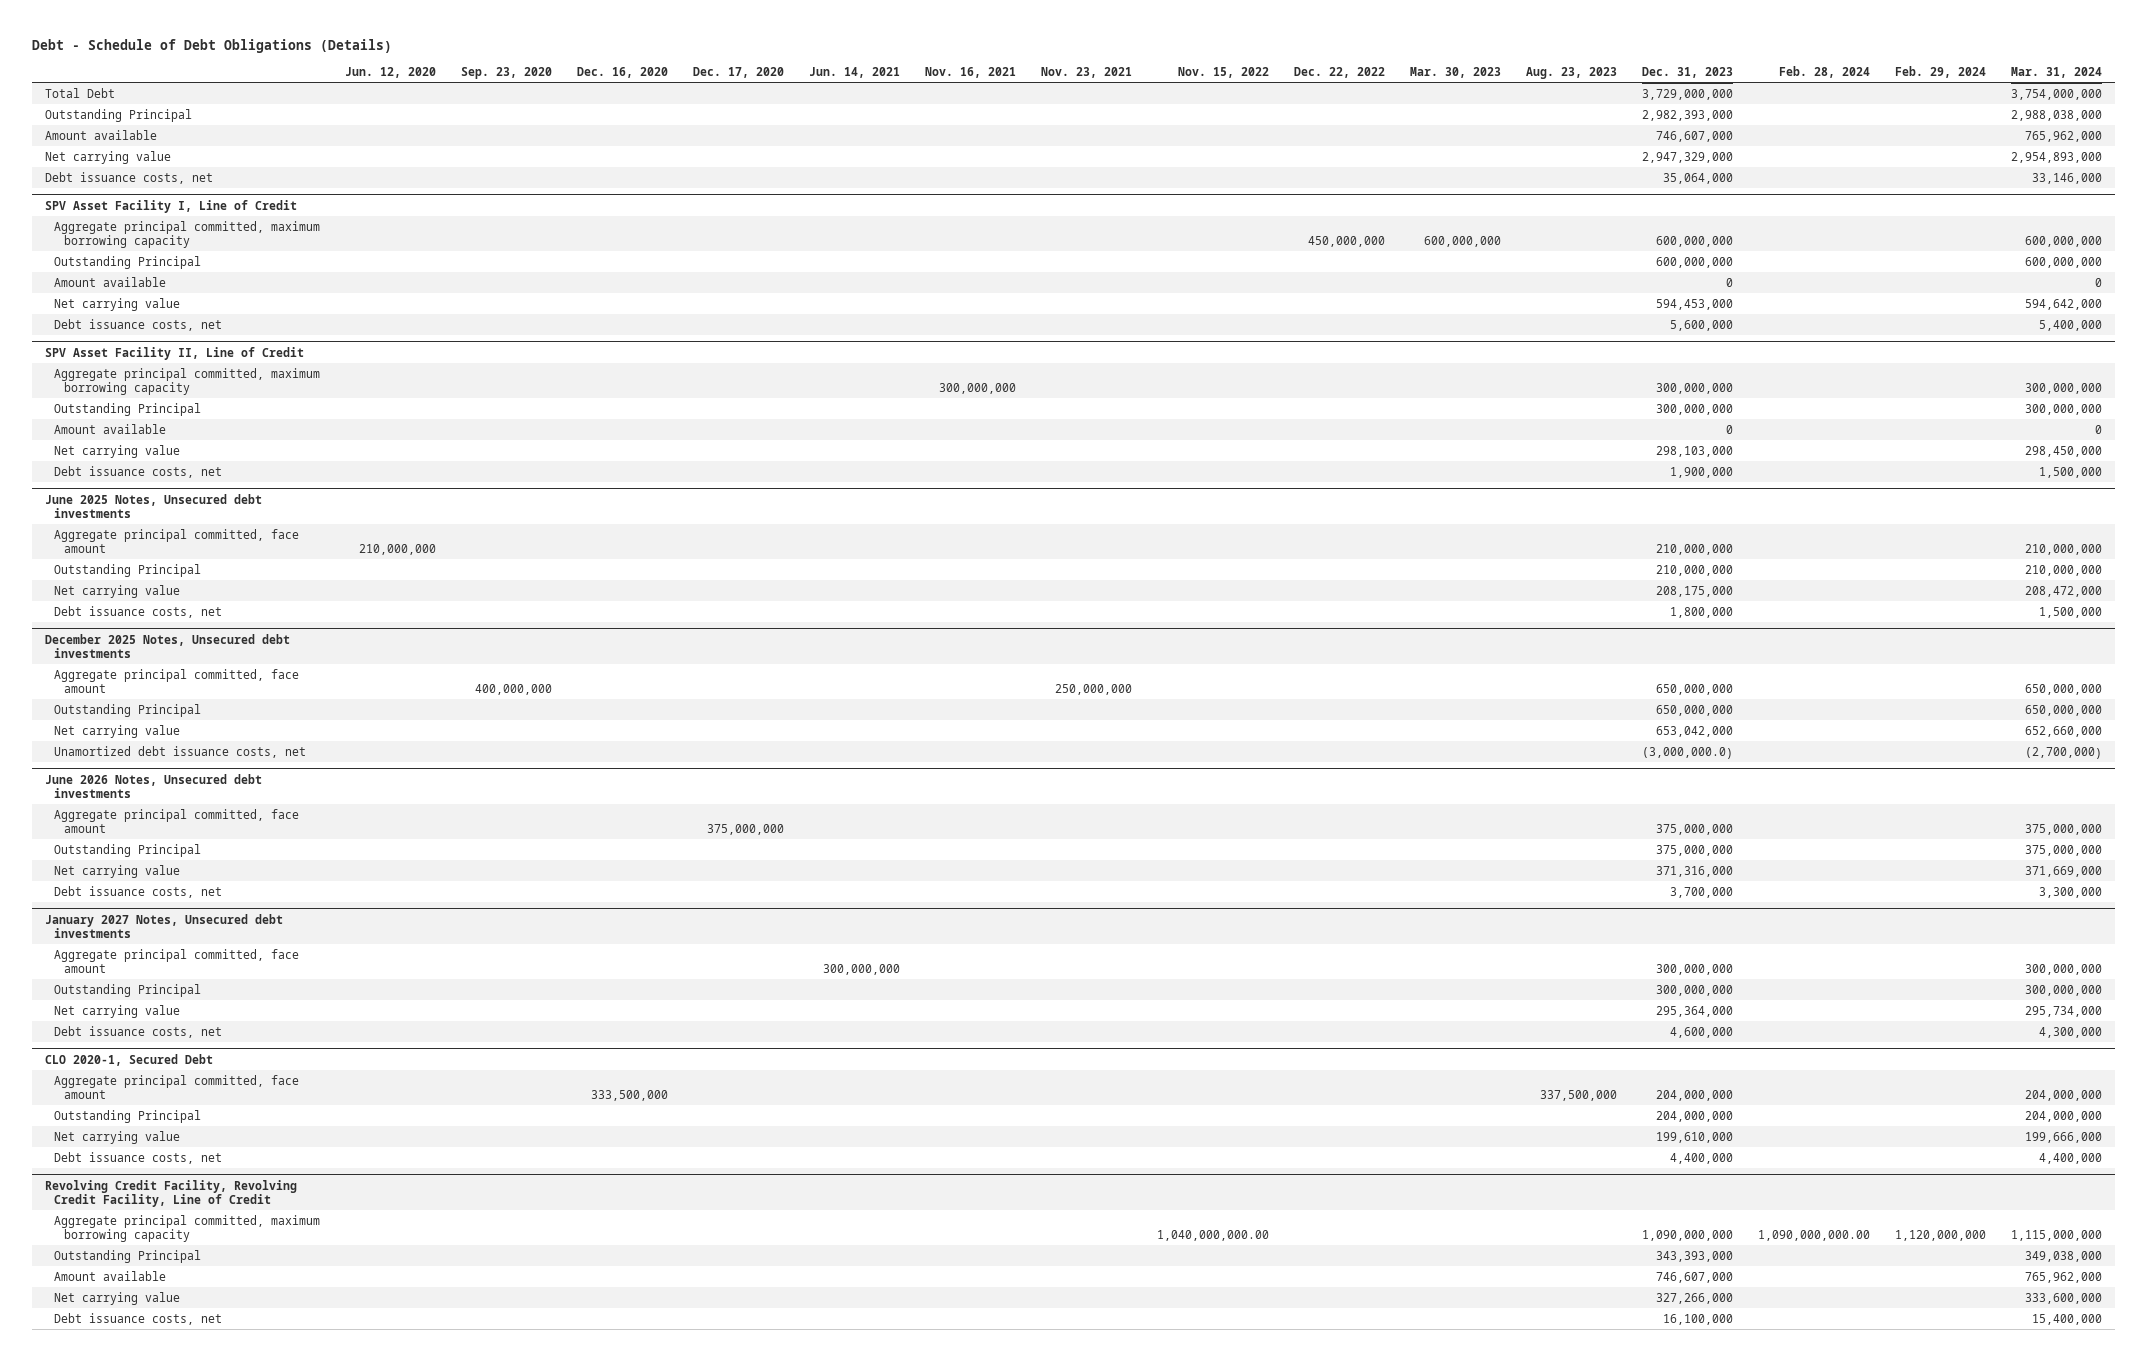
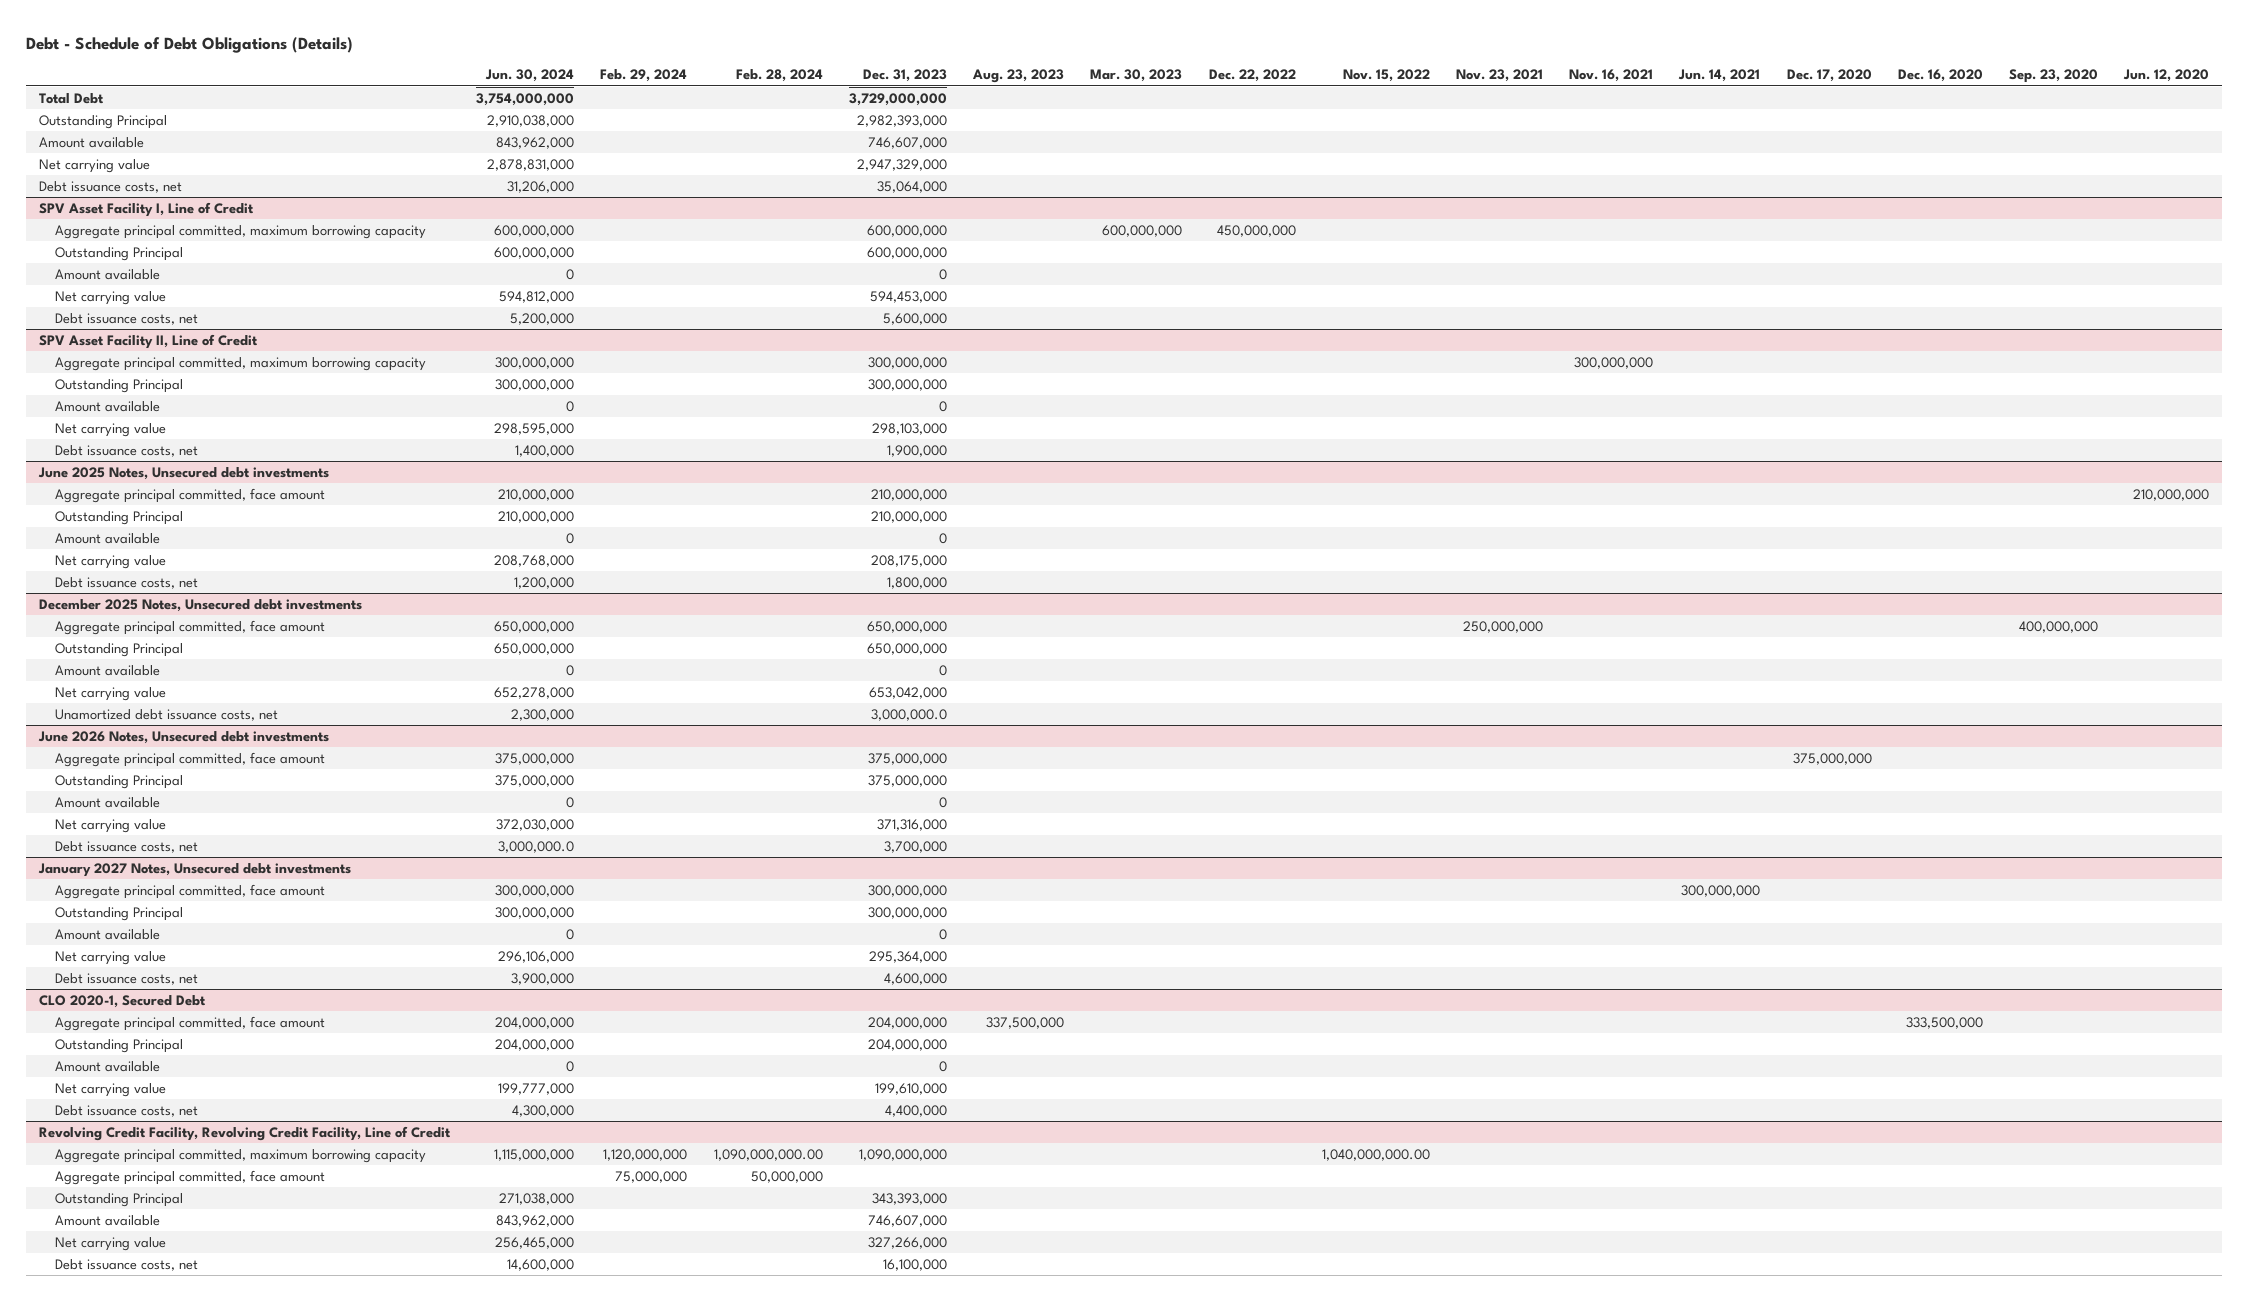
[2011,66,2103,78] Mar. 31, 2024 -> none
none -> [485,69,575,83] Jun. 30, 2024
none -> [55,532,161,544] Amount available
none -> [55,664,161,676] Amount available
[1642,746,1734,759] (3,000,000.0) -> [870,708,947,721] 3,000,000.0
none -> [55,796,161,808] Amount available
none -> [55,928,161,940] Amount available
none -> [55,1060,161,1072] Amount available
none -> [55,1169,326,1185] Aggregate principal committed, face amount

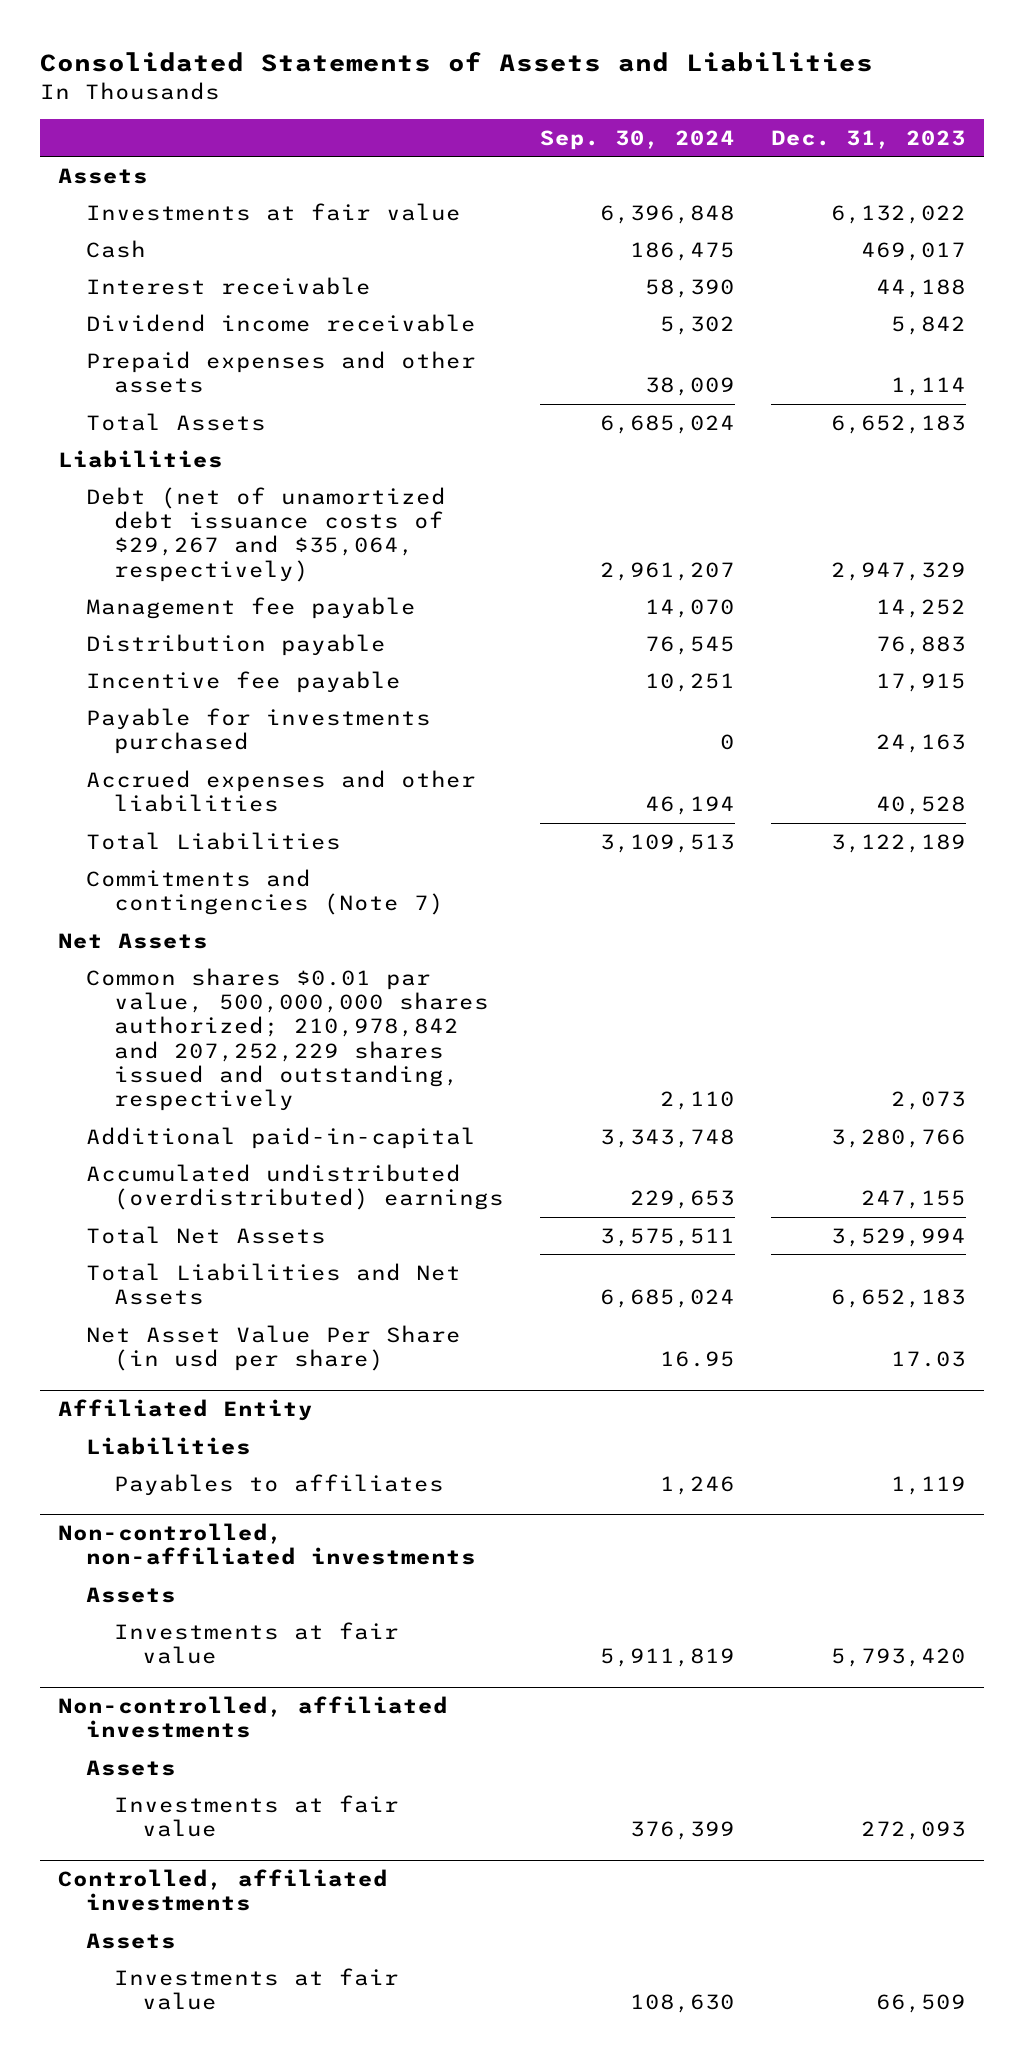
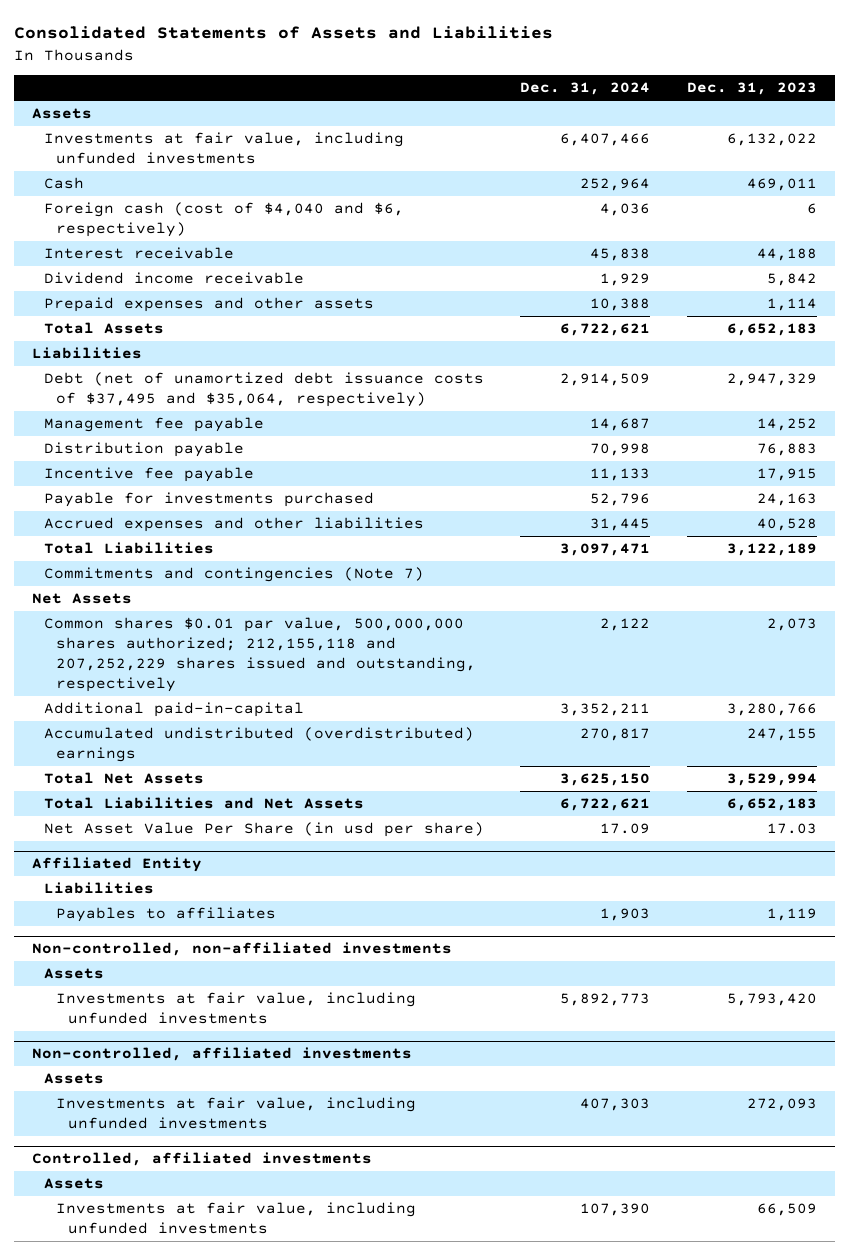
[540,129,736,150] Sep. 30, 2024 -> none
none -> [520,82,651,96] Dec. 31, 2024
[86,202,462,221] Investments at fair value -> [43,132,404,165] Investments at fair value, including unfunded investments
[861,241,967,261] 469,017 -> [746,178,817,192] 469,011
none -> [43,202,404,238] Foreign cash (cost of $4,040 and $6, respectively)
[86,486,447,582] Debt (net of unamortized debt issuance costs of $29,267 and $35,064, respectively) -> [43,372,484,408] Debt (net of unamortized debt issuance costs of $37,495 and $35,064, respectively)
[86,967,490,1112] Common shares $0.01 par value, 500,000,000 shares authorized; 210,978,842 and 207,252,229 shares issued and outstanding, respectively -> [43,617,477,693] Common shares $0.01 par value, 500,000,000 shares authorized; 212,155,118 and 207,252,229 shares issued and outstanding, respectively
[114,1621,400,1665] Investments at fair value -> [56,992,417,1025] Investments at fair value, including unfunded investments
[114,1794,400,1838] Investments at fair value -> [56,1097,417,1130] Investments at fair value, including unfunded investments
[114,1967,400,2011] Investments at fair value -> [56,1202,417,1235] Investments at fair value, including unfunded investments

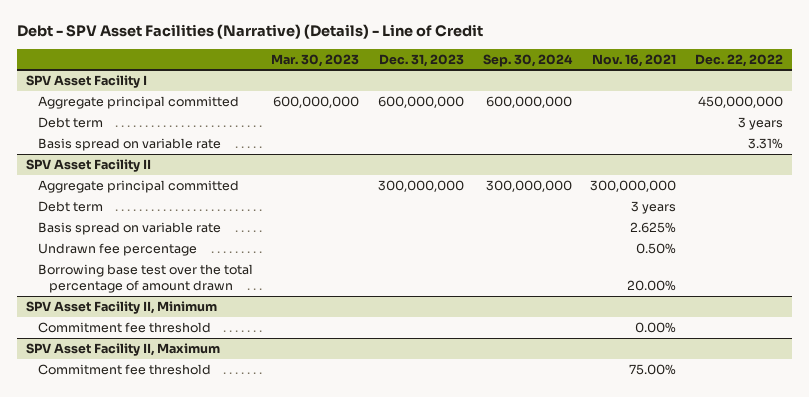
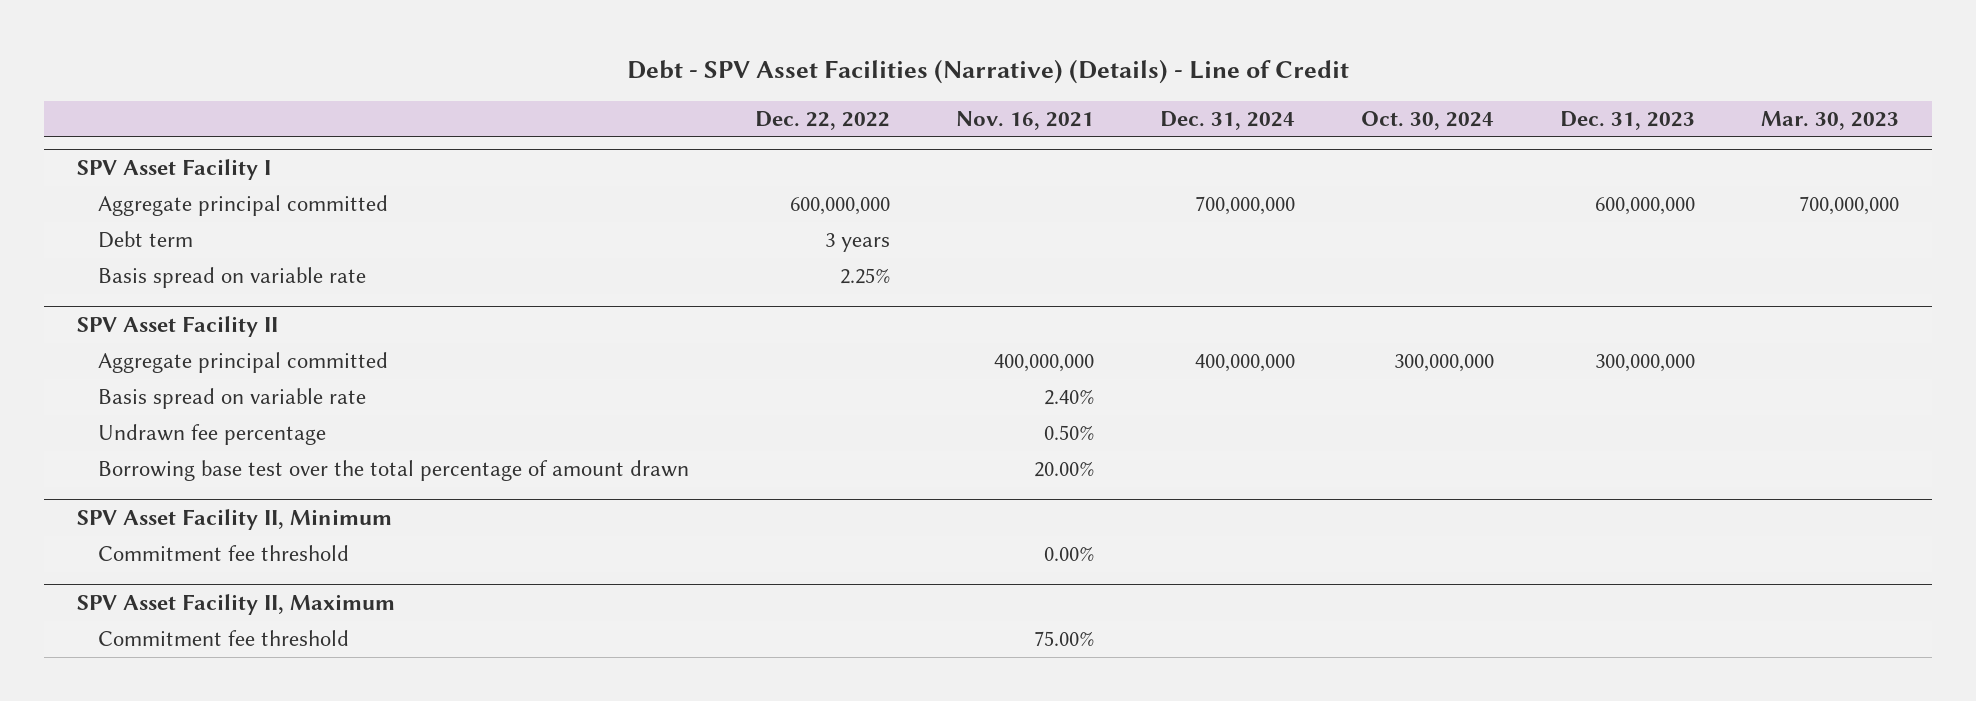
[482,53,573,67] Sep. 30, 2024 -> none
none -> [1160,110,1296,130] Dec. 31, 2024
none -> [1361,110,1495,130] Oct. 30, 2024
[273,95,360,108] 600,000,000 -> [1798,196,1899,216] 700,000,000
[697,95,783,108] 450,000,000 -> [790,197,891,216] 600,000,000
[747,137,783,149] 3.31% -> [840,268,891,285] 2.25%
[37,200,103,212] Debt term -> none
[590,179,677,192] 300,000,000 -> [994,354,1095,373] 400,000,000
[630,221,677,233] 2.625% -> [1044,389,1095,406] 2.40%

